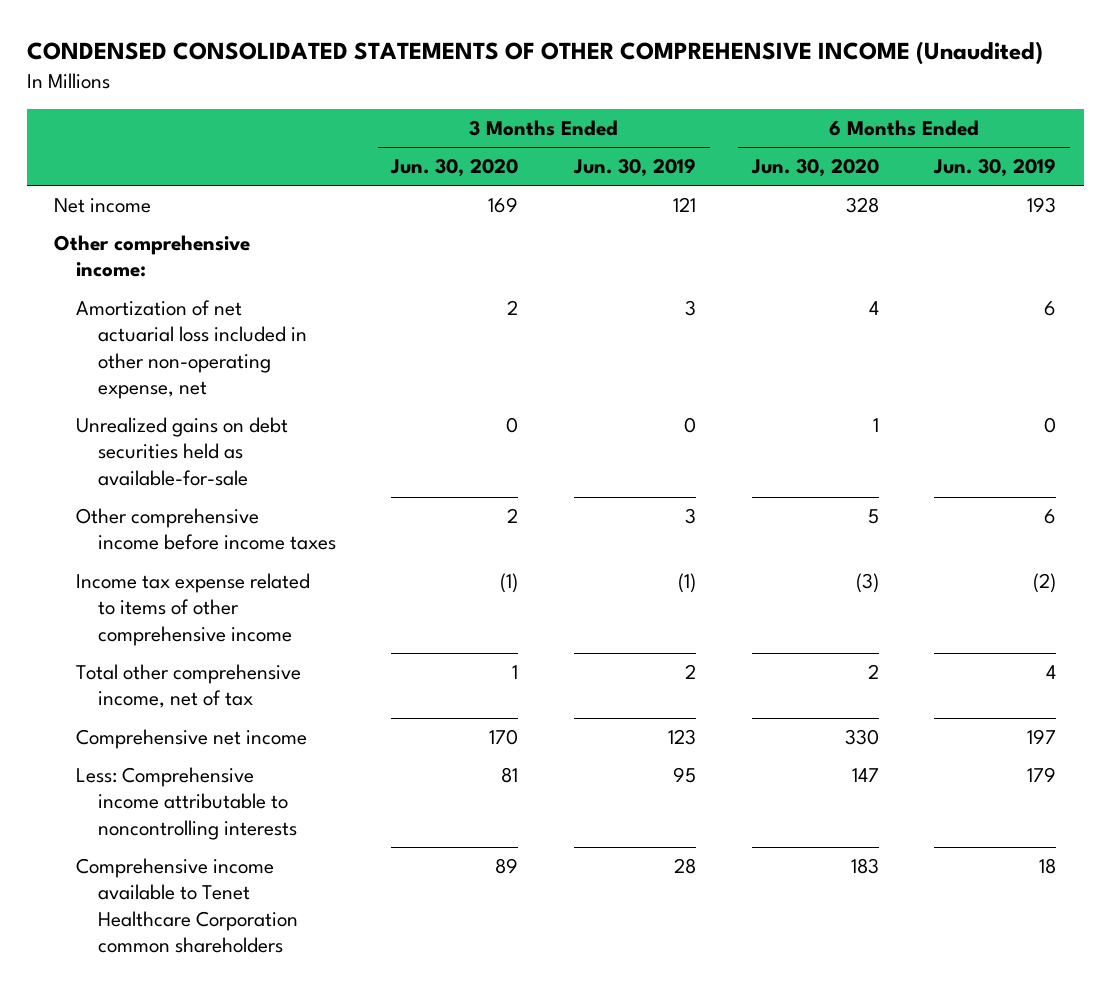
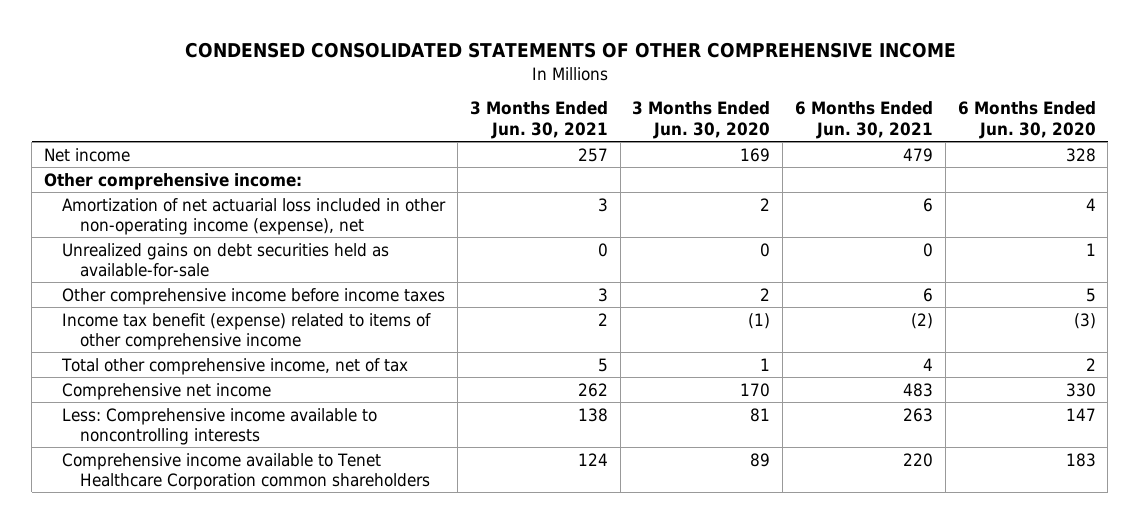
[26,41,1043,66] CONDENSED CONSOLIDATED STATEMENTS OF OTHER COMPREHENSIVE INCOME (Unaudited) -> [184,42,956,59] CONDENSED CONSOLIDATED STATEMENTS OF OTHER COMPREHENSIVE INCOME
[573,158,697,178] Jun. 30, 2019 -> none
[933,158,1057,178] Jun. 30, 2019 -> none
none -> [469,101,608,139] 3 Months Ended Jun. 30, 2021
none -> [795,101,934,139] 6 Months Ended Jun. 30, 2021
[76,300,307,400] Amortization of net actuarial loss included in other non-operating expense, net -> [62,197,447,235] Amortization of net actuarial loss included in other non-operating income (expense), net
[76,573,311,646] Income tax expense related to items of other comprehensive income -> [62,312,432,350] Income tax benefit (expense) related to items of other comprehensive income
[76,767,297,840] Less: Comprehensive income attributable to noncontrolling interests -> [62,407,378,445] Less: Comprehensive income available to noncontrolling interests

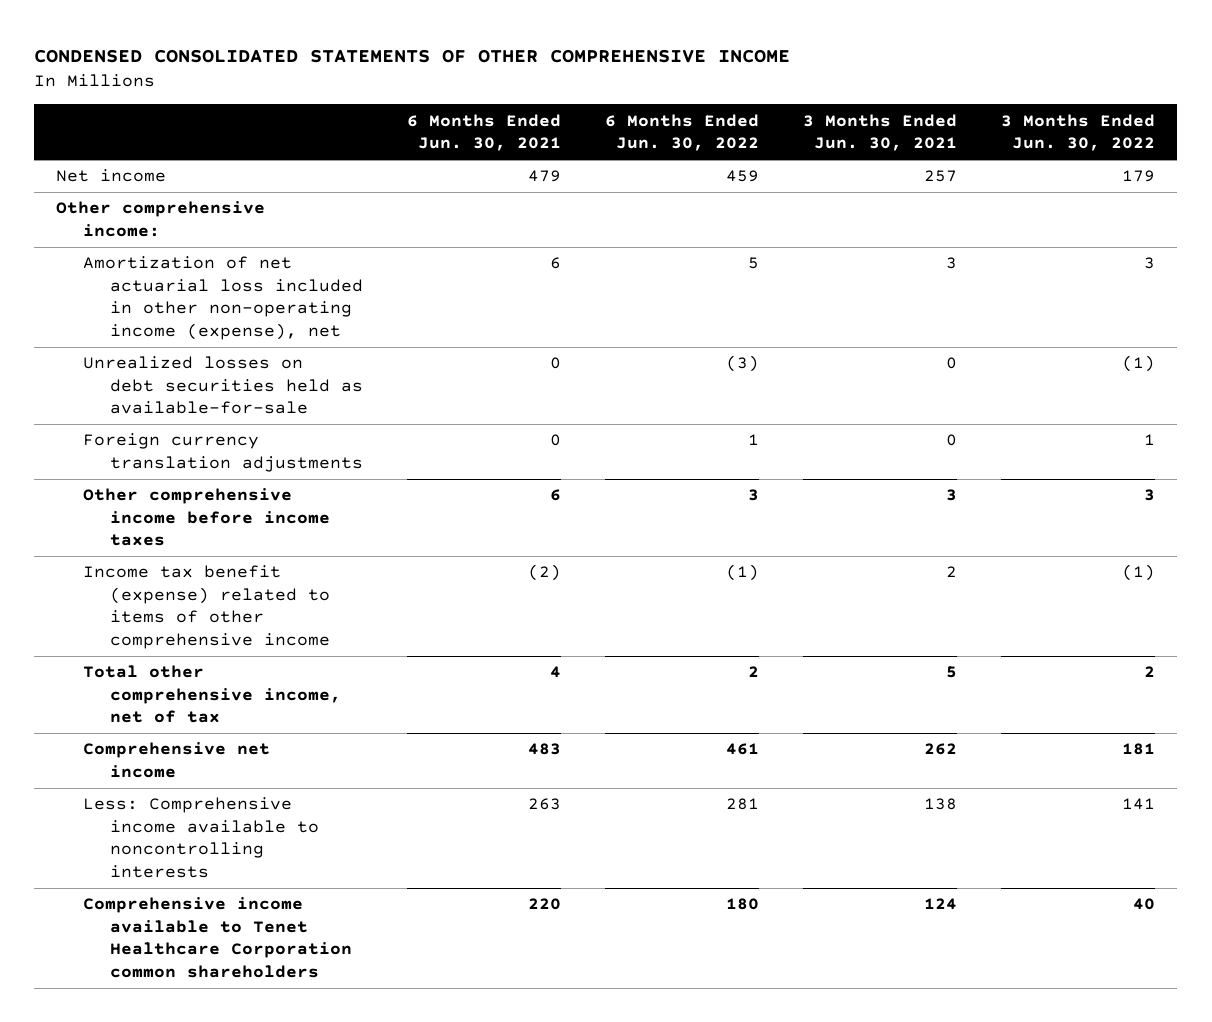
[632,101,771,139] 3 Months Ended Jun. 30, 2020 -> none
[957,101,1096,139] 6 Months Ended Jun. 30, 2020 -> none
none -> [605,113,760,152] 6 Months Ended Jun. 30, 2022
none -> [1001,113,1156,152] 3 Months Ended Jun. 30, 2022
[62,242,390,277] Unrealized gains on debt securities held as available-for-sale -> [83,356,363,415] Unrealized losses on debt securities held as available-for-sale
none -> [83,433,363,472] Foreign currency translation adjustments

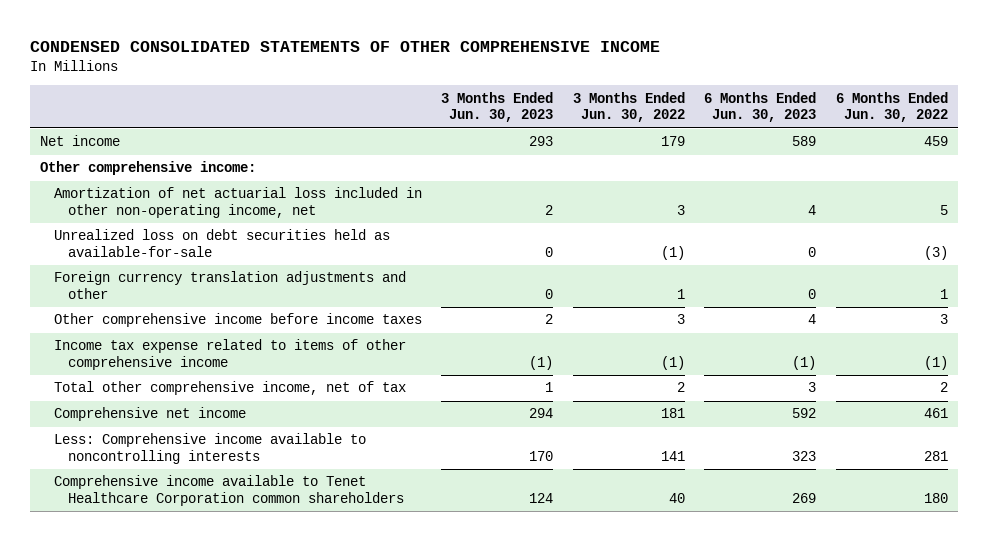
[406,113,561,152] 6 Months Ended Jun. 30, 2021 -> none
[803,113,958,152] 3 Months Ended Jun. 30, 2021 -> none
none -> [441,91,554,123] 3 Months Ended Jun. 30, 2023
none -> [704,91,817,123] 6 Months Ended Jun. 30, 2023
[83,256,363,340] Amortization of net actuarial loss included in other non-operating income (expense), net -> [53,187,422,218] Amortization of net actuarial loss included in other non-operating income, net
[83,356,363,415] Unrealized losses on debt securities held as available-for-sale -> [53,229,390,257] Unrealized loss on debt securities held as available-for-sale
[83,433,363,472] Foreign currency translation adjustments -> [53,271,406,299] Foreign currency translation adjustments and other
[83,565,330,649] Income tax benefit (expense) related to items of other comprehensive income -> [53,339,406,370] Income tax expense related to items of other comprehensive income

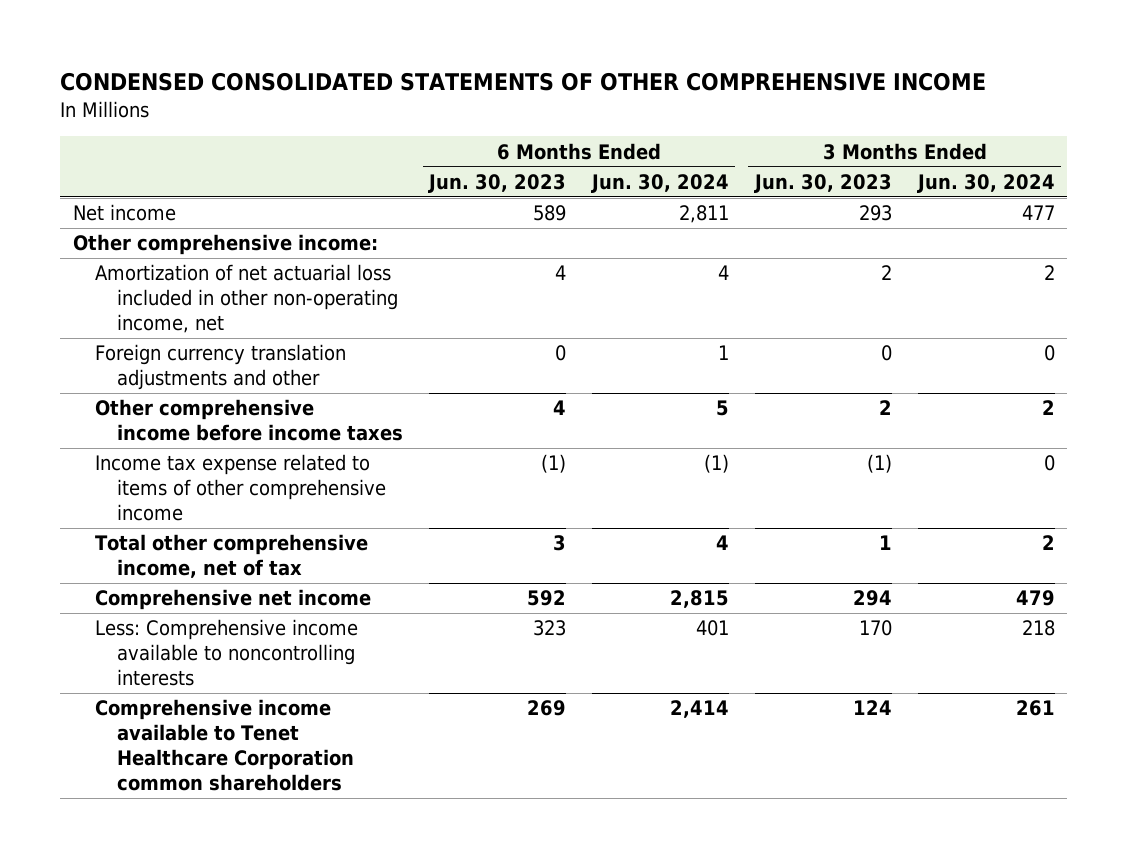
[572,91,685,123] 3 Months Ended Jun. 30, 2022 -> none
[835,91,948,123] 6 Months Ended Jun. 30, 2022 -> none
none -> [590,173,729,193] Jun. 30, 2024
none -> [916,173,1055,193] Jun. 30, 2024
[53,229,390,257] Unrealized loss on debt securities held as available-for-sale -> none

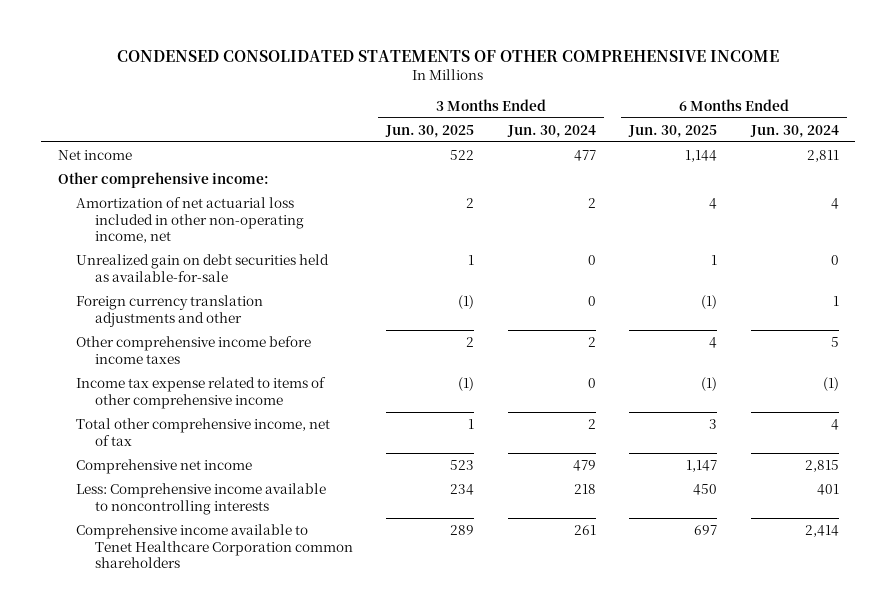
[428,173,567,193] Jun. 30, 2023 -> none
[753,173,892,193] Jun. 30, 2023 -> none
none -> [385,124,475,138] Jun. 30, 2025
none -> [628,124,718,138] Jun. 30, 2025
none -> [76,253,330,282] Unrealized gain on debt securities held as available-for-sale

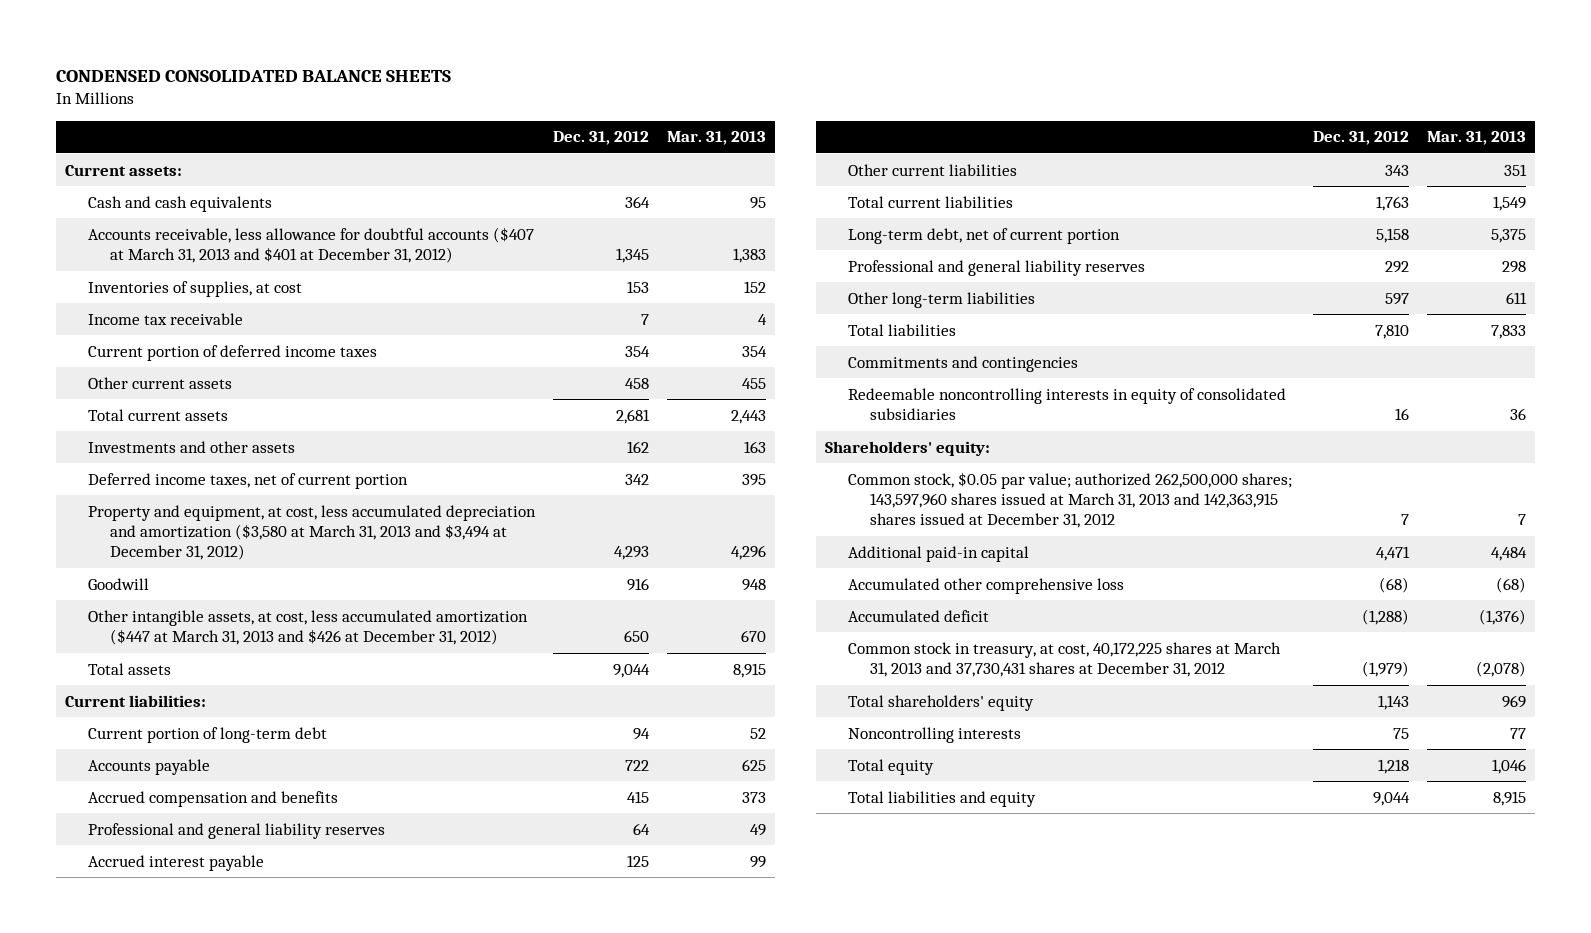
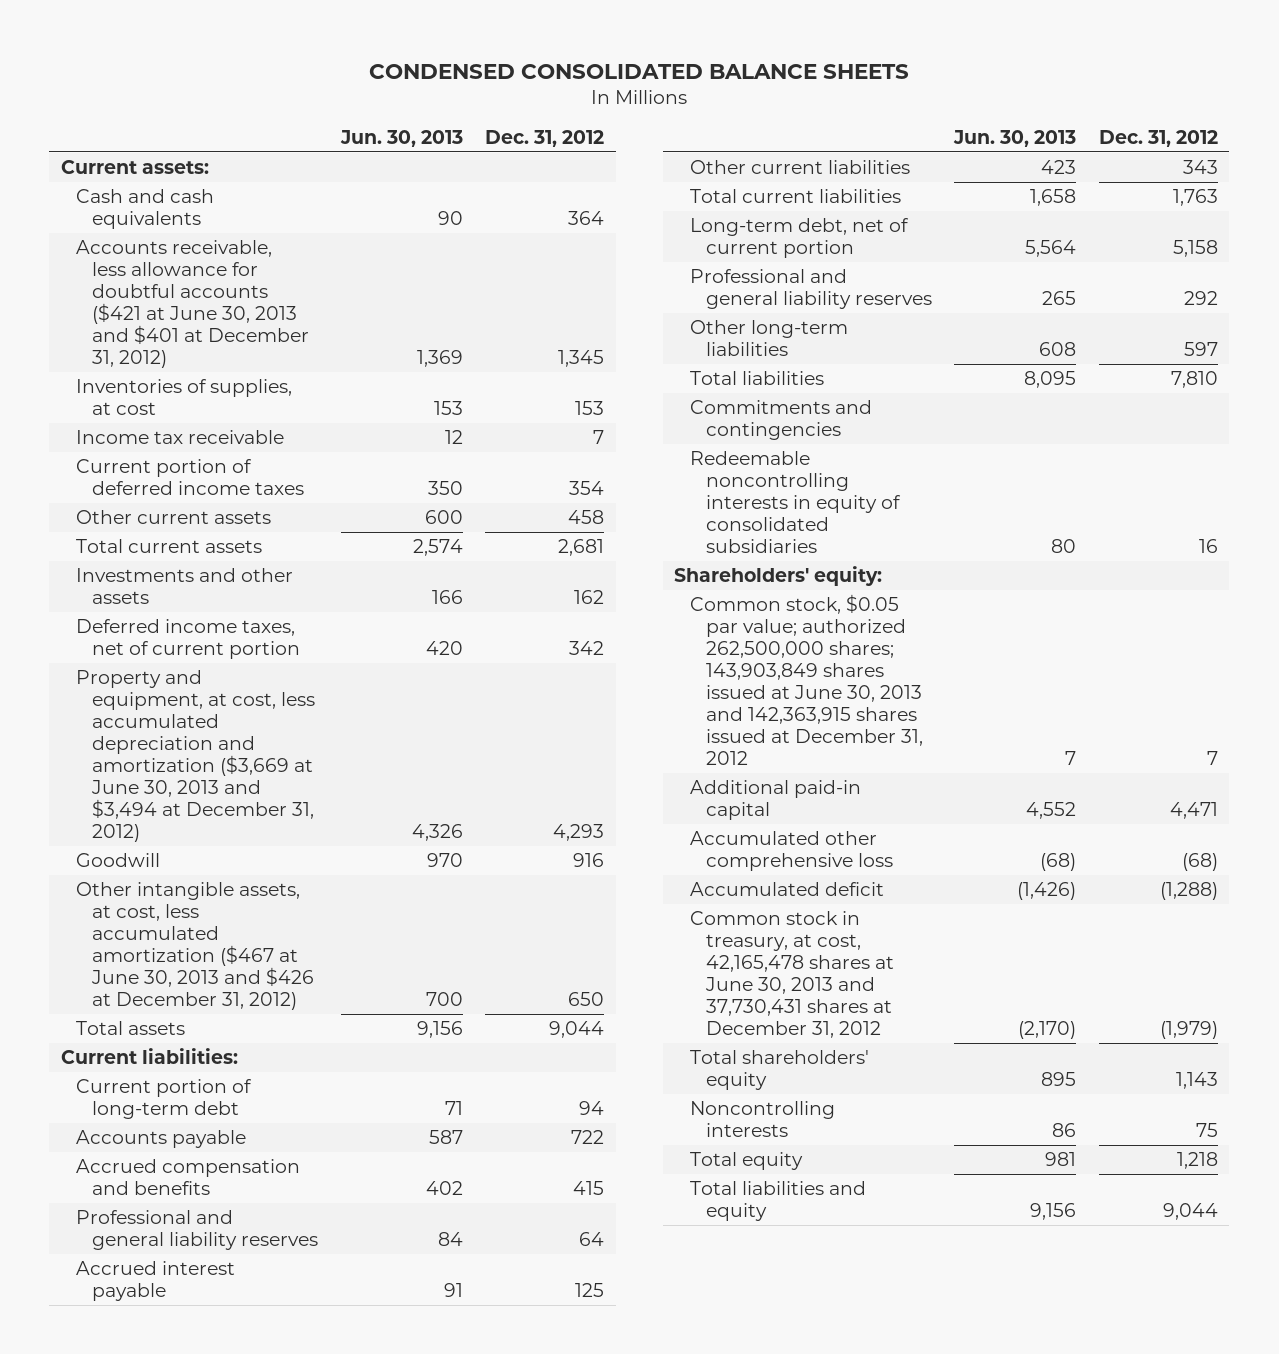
[667,131,767,146] Mar. 31, 2013 -> none
none -> [339,129,463,147] Jun. 30, 2013
[87,226,534,263] Accounts receivable, less allowance for doubtful accounts ($407 at March 31, 2013 and $401 at December 31, 2012) -> [76,239,310,369] Accounts receivable, less allowance for doubtful accounts ($421 at June 30, 2013 and $401 at December 31, 2012)
[87,504,536,561] Property and equipment, at cost, less accumulated depreciation and amortization ($3,580 at March 31, 2013 and $3,494 at December 31, 2012) -> [76,669,316,843] Property and equipment, at cost, less accumulated depreciation and amortization ($3,669 at June 30, 2013 and $3,494 at December 31, 2012)
[87,609,528,645] Other intangible assets, at cost, less accumulated amortization ($447 at March 31, 2013 and $426 at December 31, 2012) -> [76,881,315,1011] Other intangible assets, at cost, less accumulated amortization ($467 at June 30, 2013 and $426 at December 31, 2012)
[847,471,1292,529] Common stock, $0.05 par value; authorized 262,500,000 shares; 143,597,960 shares issued at March 31, 2013 and 142,363,915 shares issued at December 31, 2012 -> [689,593,923,766] Common stock, $0.05 par value; authorized 262,500,000 shares; 143,903,849 shares issued at June 30, 2013 and 142,363,915 shares issued at December 31, 2012
[847,641,1281,677] Common stock in treasury, at cost, 40,172,225 shares at March 31, 2013 and 37,730,431 shares at December 31, 2012 -> [689,910,894,1039] Common stock in treasury, at cost, 42,165,478 shares at June 30, 2013 and 37,730,431 shares at December 31, 2012

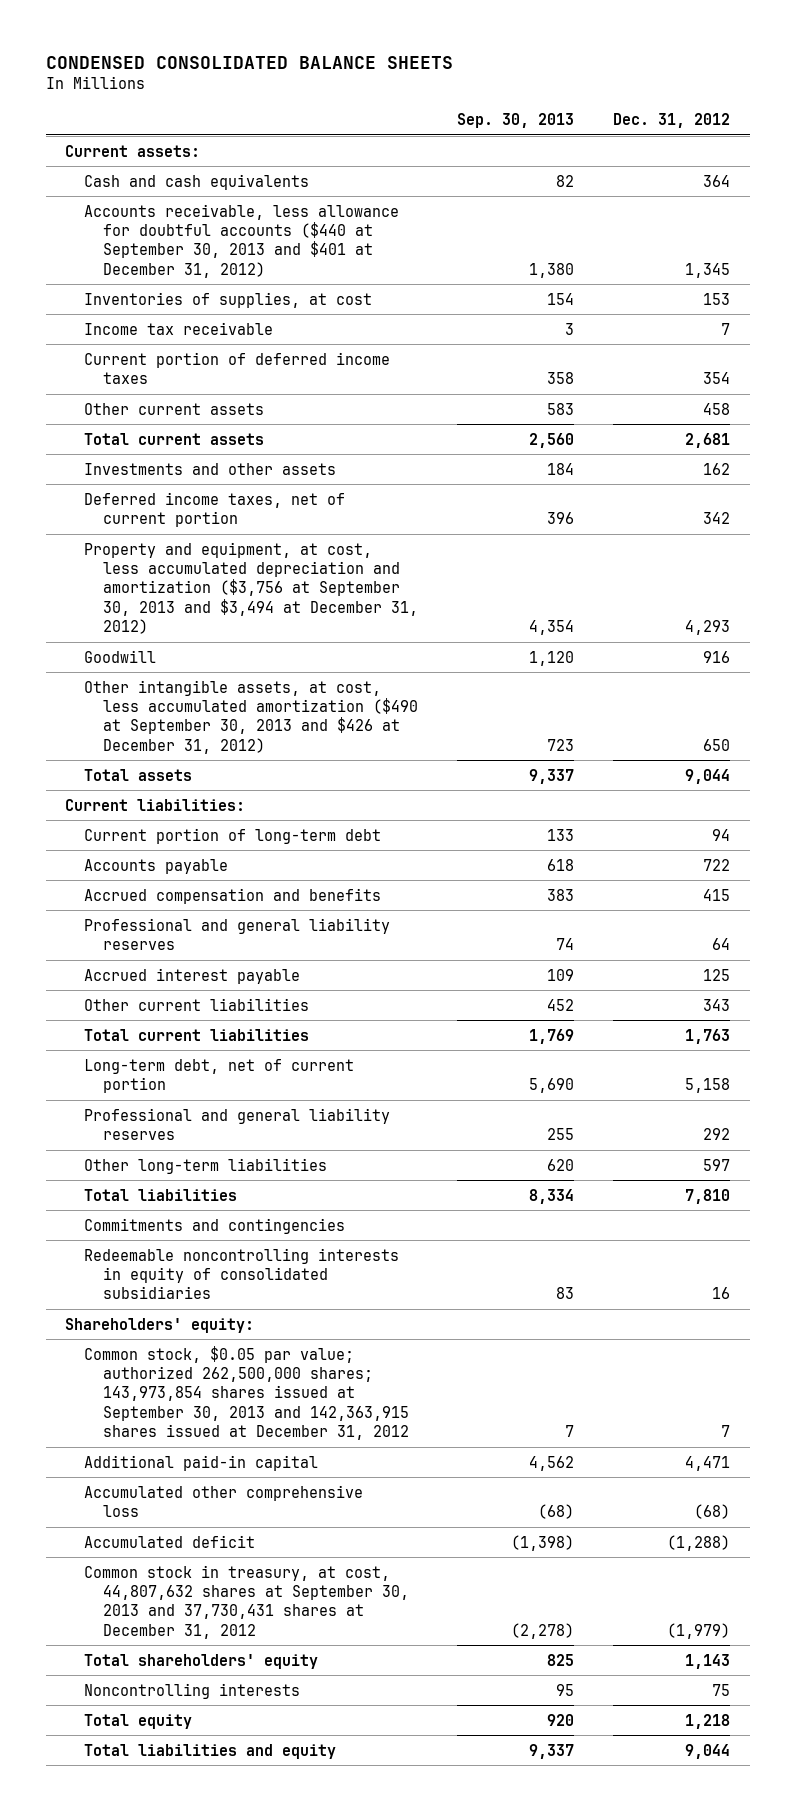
[339,129,463,147] Jun. 30, 2013 -> none
none -> [457,113,575,129] Sep. 30, 2013
[76,239,310,369] Accounts receivable, less allowance for doubtful accounts ($421 at June 30, 2013 and $401 at December 31, 2012) -> [83,203,399,278] Accounts receivable, less allowance for doubtful accounts ($440 at September 30, 2013 and $401 at December 31, 2012)
[76,669,316,843] Property and equipment, at cost, less accumulated depreciation and amortization ($3,669 at June 30, 2013 and $3,494 at December 31, 2012) -> [83,541,418,634] Property and equipment, at cost, less accumulated depreciation and amortization ($3,756 at September 30, 2013 and $3,494 at December 31, 2012)
[76,881,315,1011] Other intangible assets, at cost, less accumulated amortization ($467 at June 30, 2013 and $426 at December 31, 2012) -> [83,679,418,754] Other intangible assets, at cost, less accumulated amortization ($490 at September 30, 2013 and $426 at December 31, 2012)
[689,593,923,766] Common stock, $0.05 par value; authorized 262,500,000 shares; 143,903,849 shares issued at June 30, 2013 and 142,363,915 shares issued at December 31, 2012 -> [83,1345,409,1440] Common stock, $0.05 par value; authorized 262,500,000 shares; 143,973,854 shares issued at September 30, 2013 and 142,363,915 shares issued at December 31, 2012
[689,910,894,1039] Common stock in treasury, at cost, 42,165,478 shares at June 30, 2013 and 37,730,431 shares at December 31, 2012 -> [83,1564,409,1639] Common stock in treasury, at cost, 44,807,632 shares at September 30, 2013 and 37,730,431 shares at December 31, 2012

